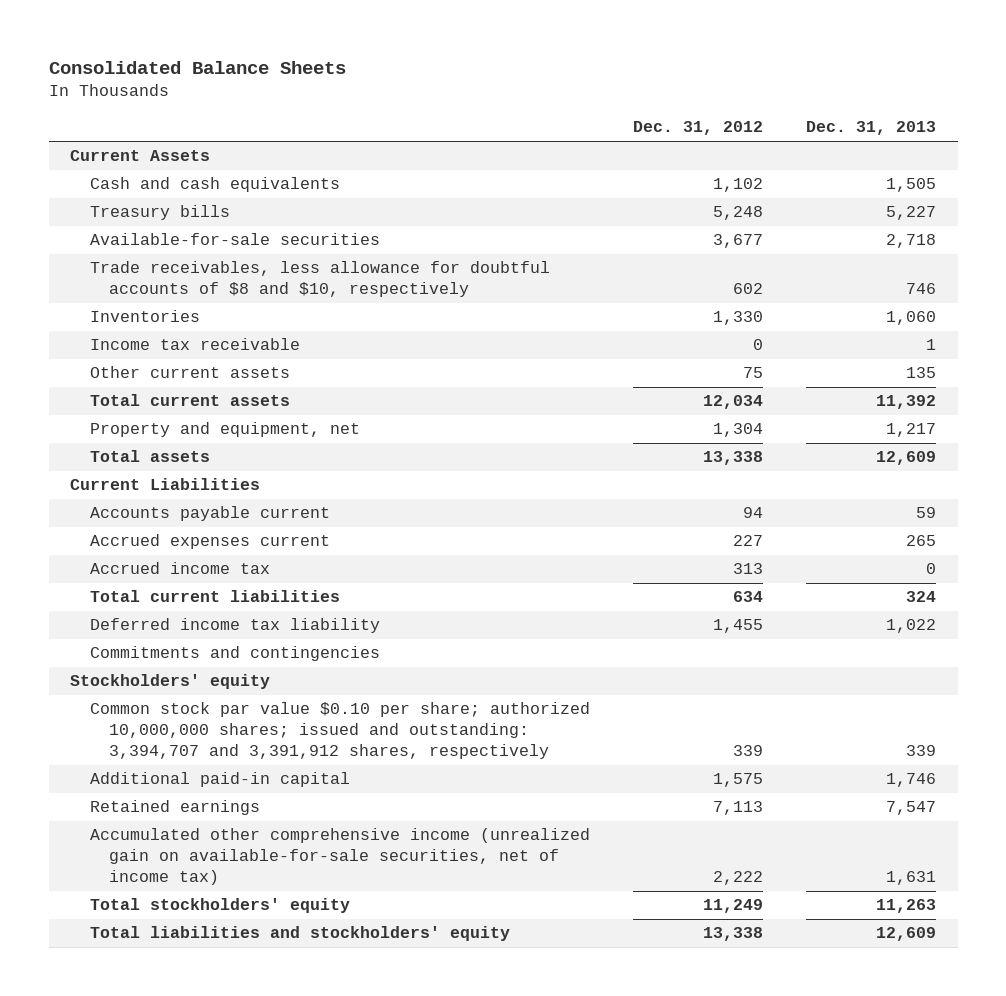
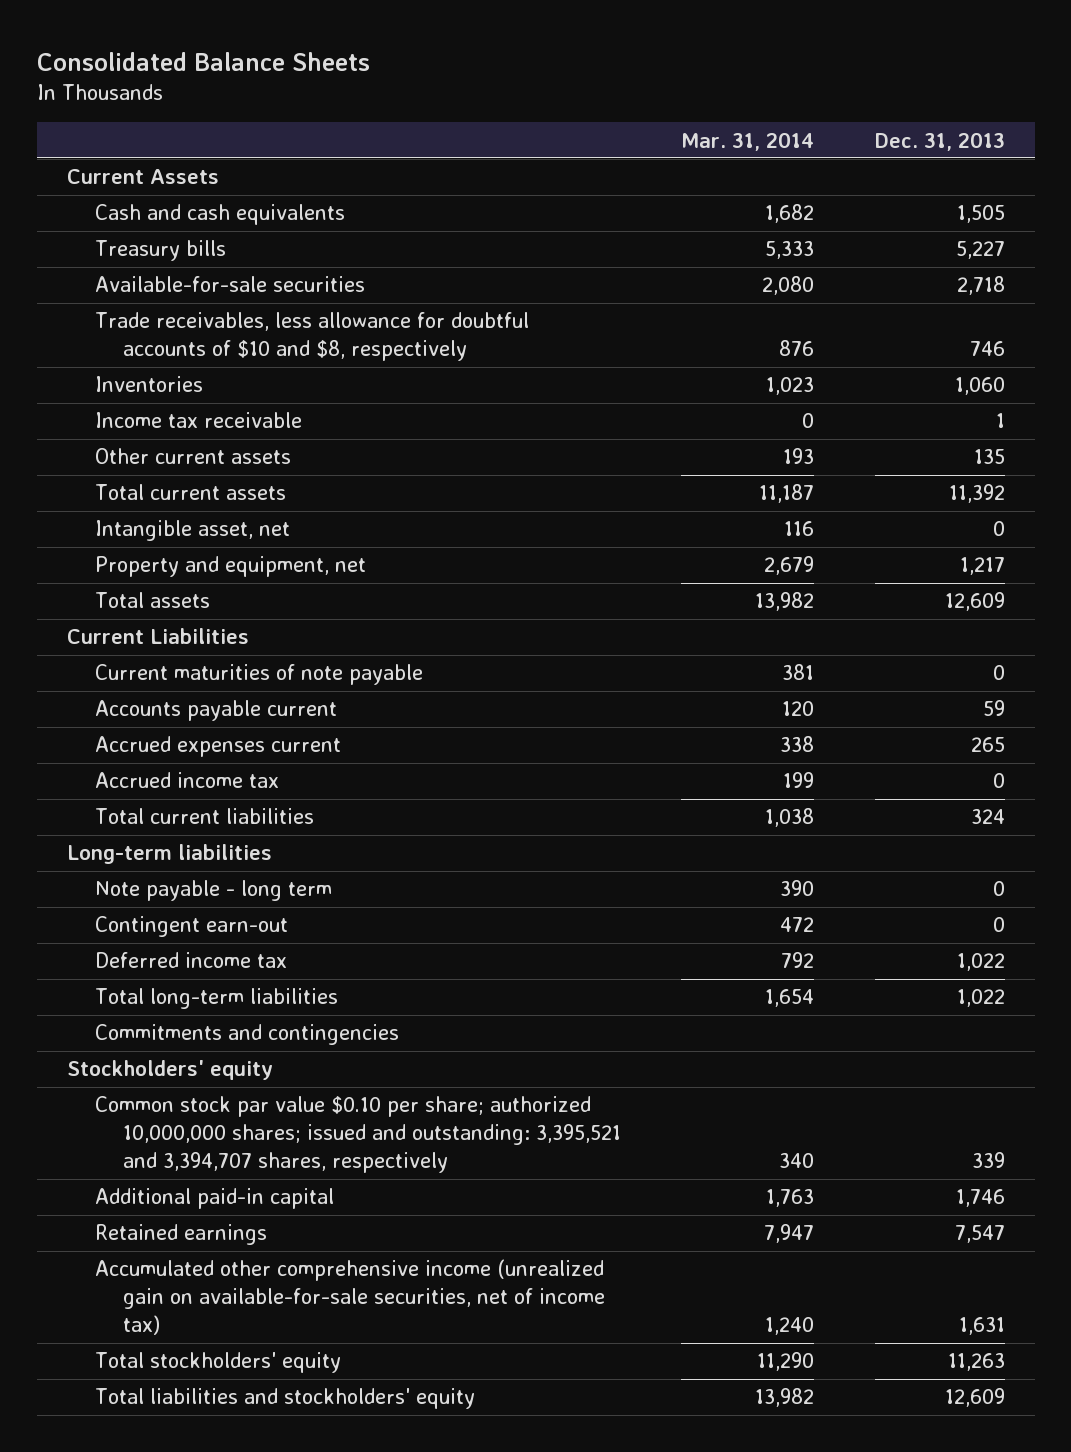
[632,121,763,136] Dec. 31, 2012 -> none
none -> [681,131,815,151] Mar. 31, 2014
[89,261,550,298] Trade receivables, less allowance for doubtful accounts of $8 and $10, respectively -> [94,312,529,362] Trade receivables, less allowance for doubtful accounts of $10 and $8, respectively
none -> [94,520,290,542] Intangible asset, net
none -> [94,664,423,686] Current maturities of note payable
none -> [66,844,272,865] Long-term liabilities
none -> [94,880,332,902] Note payable - long term
none -> [94,916,288,938] Contingent earn-out
[89,618,380,634] Deferred income tax liability -> [94,952,287,969] Deferred income tax
none -> [94,988,338,1010] Total long-term liabilities
[89,702,590,760] Common stock par value $0.10 per share; authorized 10,000,000 shares; issued and outstanding: 3,394,707 and 3,391,912 shares, respectively -> [94,1096,621,1174] Common stock par value $0.10 per share; authorized 10,000,000 shares; issued and outstanding: 3,395,521 and 3,394,707 shares, respectively

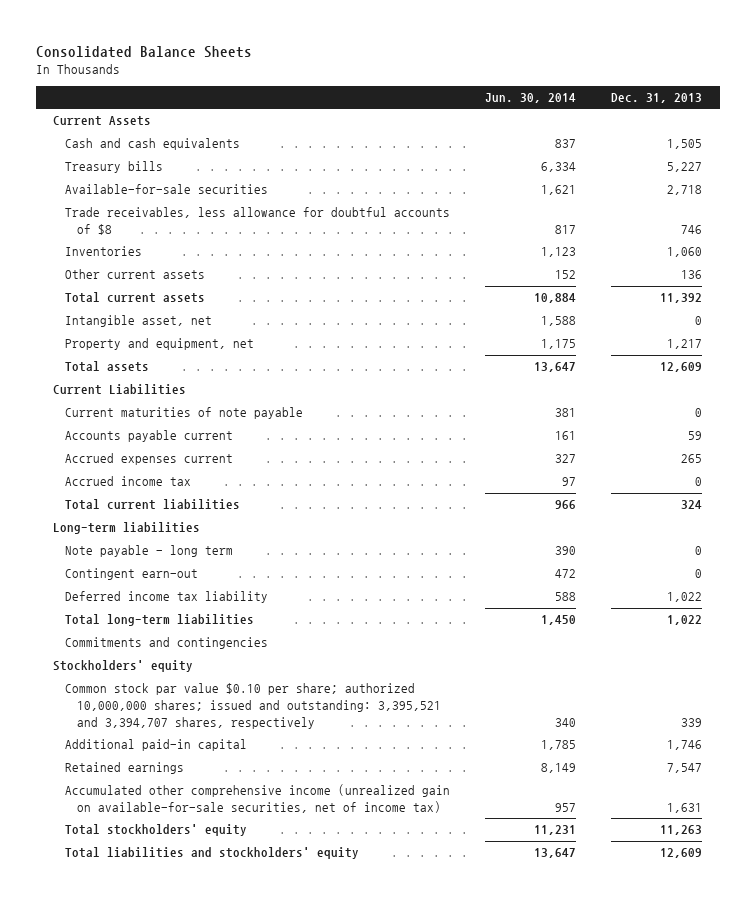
[681,131,815,151] Mar. 31, 2014 -> none
none -> [485,93,577,104] Jun. 30, 2014
[94,312,529,362] Trade receivables, less allowance for doubtful accounts of $10 and $8, respectively -> [65,207,451,236] Trade receivables, less allowance for doubtful accounts of $8
[94,412,302,429] Income tax receivable -> none
[973,449,1005,465] 135 -> [681,270,703,280] 136
[94,952,287,969] Deferred income tax -> [65,591,269,604] Deferred income tax liability

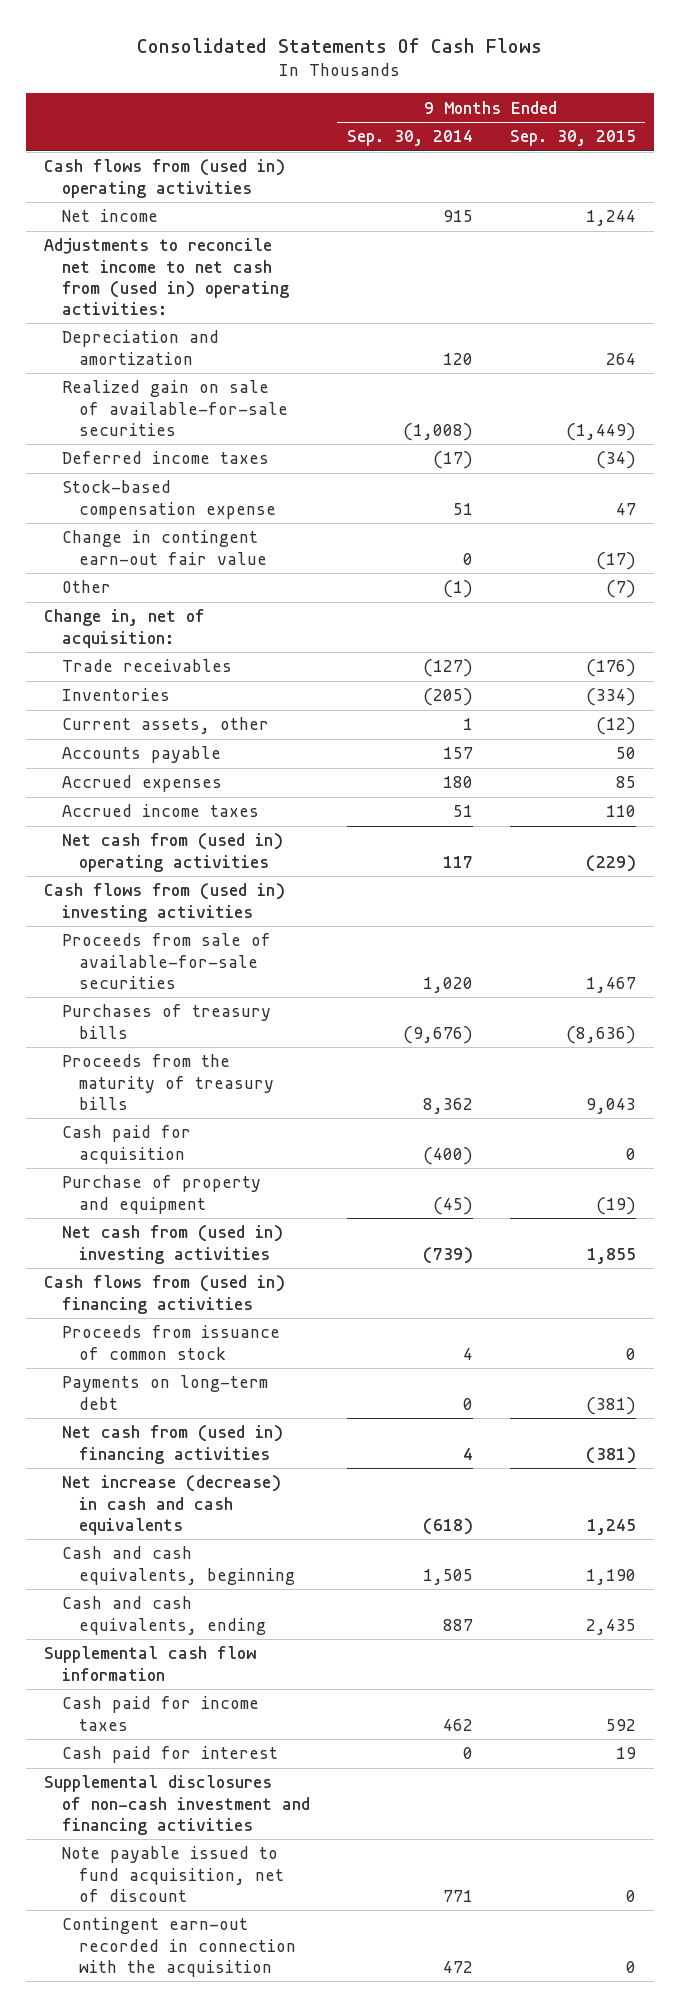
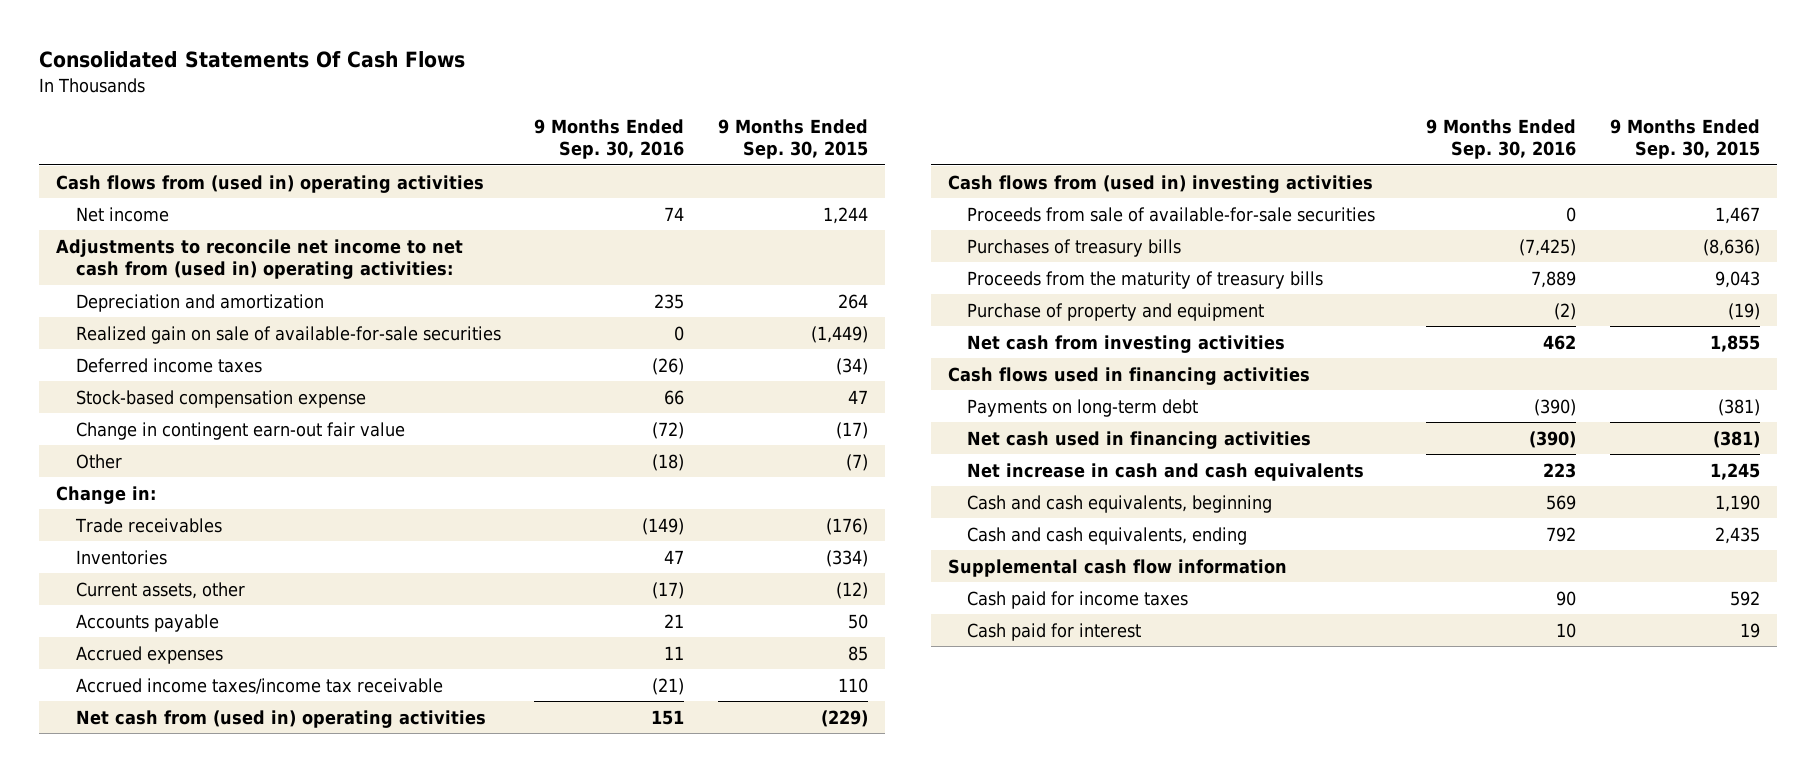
[346,130,473,147] Sep. 30, 2014 -> none
none -> [534,118,685,160] 9 Months Ended Sep. 30, 2016
[44,609,206,648] Change in, net of acquisition: -> [56,485,157,504] Change in:
[61,804,259,818] Accrued income taxes -> [75,677,443,694] Accrued income taxes/income tax receivable
[61,1125,191,1164] Cash paid for acquisition -> none
[61,1325,280,1360] Proceeds from issuance of common stock -> none
[61,1225,283,1264] Net cash from (used in) investing activities -> [967,334,1286,353] Net cash from investing activities
[44,1275,286,1314] Cash flows from (used in) financing activities -> [947,366,1310,385] Cash flows used in financing activities
[61,1425,283,1464] Net cash from (used in) financing activities -> [967,430,1312,449] Net cash used in financing activities
[61,1475,281,1535] Net increase (decrease) in cash and cash equivalents -> [967,462,1365,481] Net increase in cash and cash equivalents
[44,1775,310,1835] Supplemental disclosures of non-cash investment and financing activities -> none
[61,1846,284,1902] Note payable issued to fund acquisition, net of discount -> none
[61,1917,296,1977] Contingent earn-out recorded in connection with the acquisition -> none

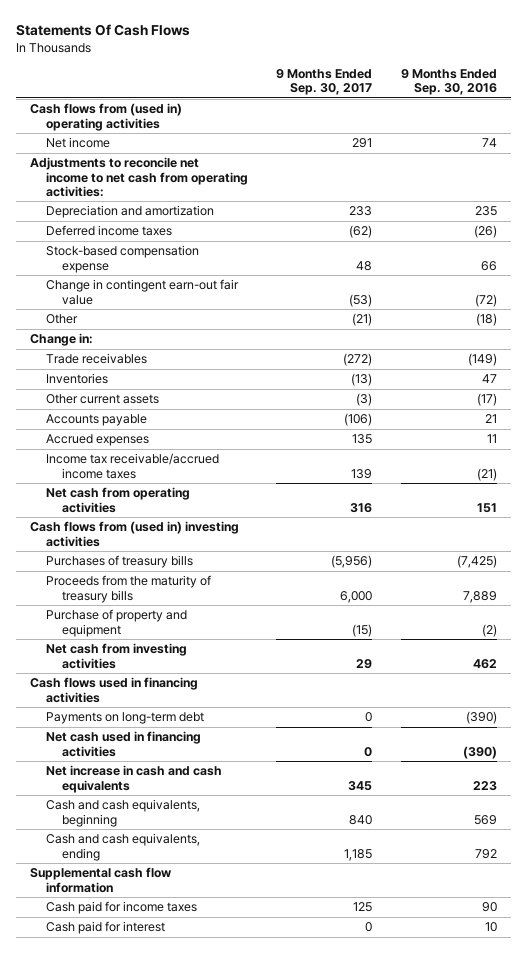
[39,51,466,69] Consolidated Statements Of Cash Flows -> [15,23,190,36] Statements Of Cash Flows
[718,118,869,160] 9 Months Ended Sep. 30, 2015 -> none
none -> [276,68,373,96] 9 Months Ended Sep. 30, 2017
[56,238,464,280] Adjustments to reconcile net income to net cash from (used in) operating activities: -> [29,157,249,197] Adjustments to reconcile net income to net cash from operating activities:
[75,325,501,344] Realized gain on sale of available-for-sale securities -> none
[75,581,245,599] Current assets, other -> [46,394,160,405] Other current assets
[75,677,443,694] Accrued income taxes/income tax receivable -> [46,453,220,479] Income tax receivable/accrued income taxes
[75,709,486,728] Net cash from (used in) operating activities -> [46,487,191,513] Net cash from operating activities
[967,206,1376,222] Proceeds from sale of available-for-sale securities -> none

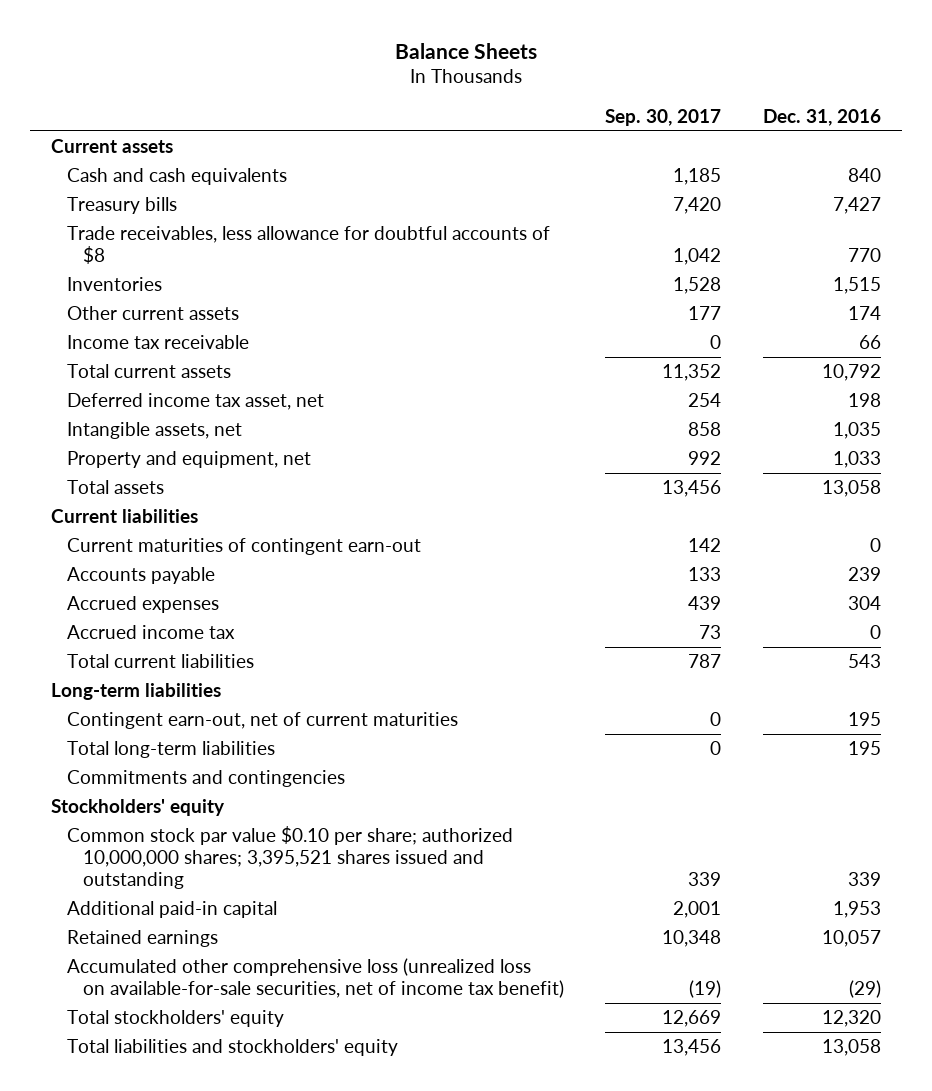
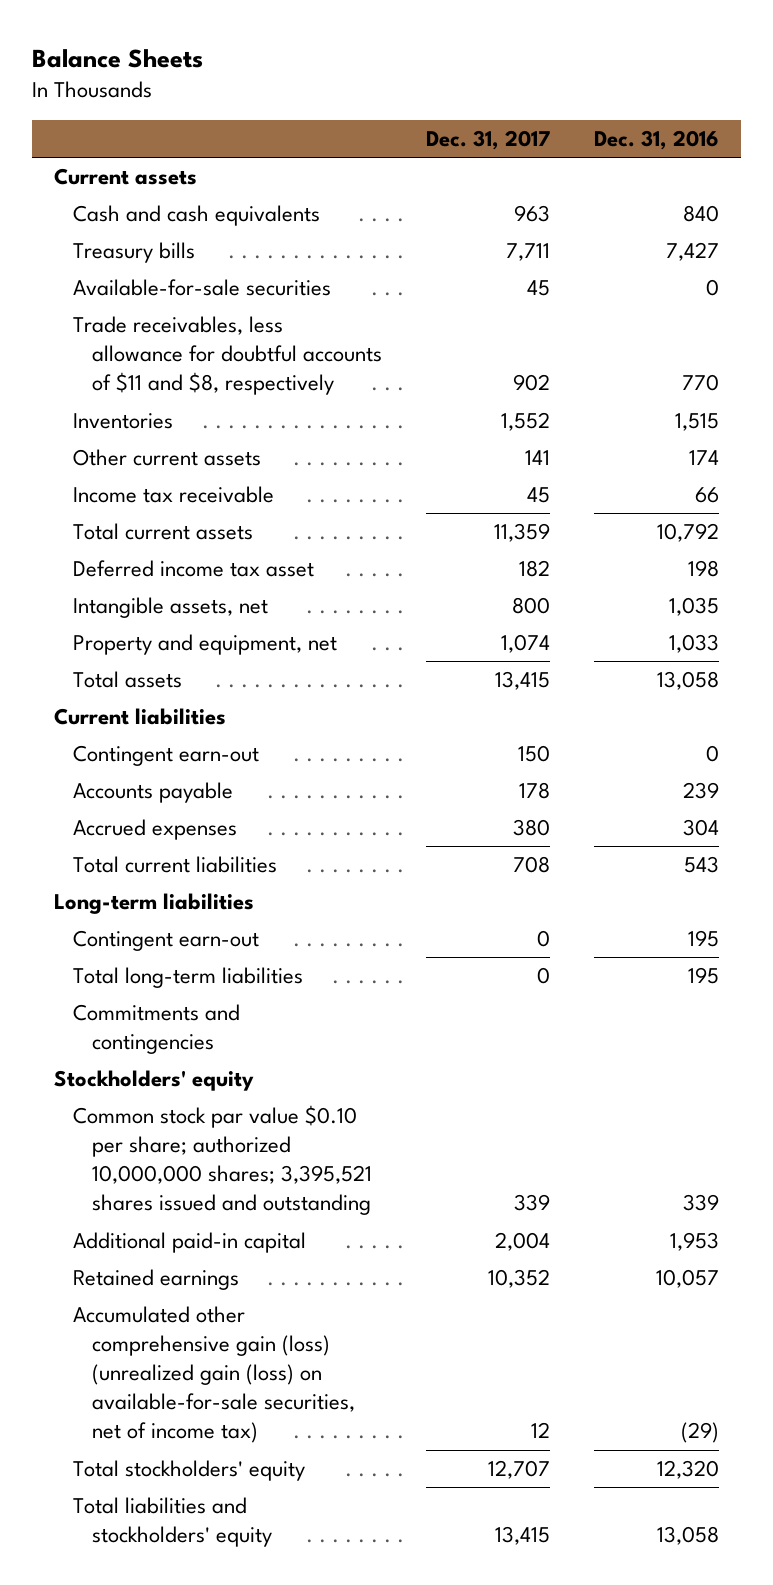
[605,108,722,126] Sep. 30, 2017 -> none
none -> [426,129,551,150] Dec. 31, 2017
none -> [73,279,332,297] Available-for-sale securities
[66,226,550,264] Trade receivables, less allowance for doubtful accounts of $8 -> [73,316,383,396] Trade receivables, less allowance for doubtful accounts of $11 and $8, respectively
[66,393,324,411] Deferred income tax asset, net -> [73,560,315,578] Deferred income tax asset
[66,538,421,556] Current maturities of contingent earn-out -> [73,745,260,767] Contingent earn-out
[66,625,235,640] Accrued income tax -> none
[66,712,458,730] Contingent earn-out, net of current maturities -> [73,930,260,952] Contingent earn-out
[66,958,564,998] Accumulated other comprehensive loss (unrealized loss on available-for-sale securities, net of income tax benefit) -> [73,1306,356,1444] Accumulated other comprehensive gain (loss) (unrealized gain (loss) on available-for-sale securities, net of income tax)

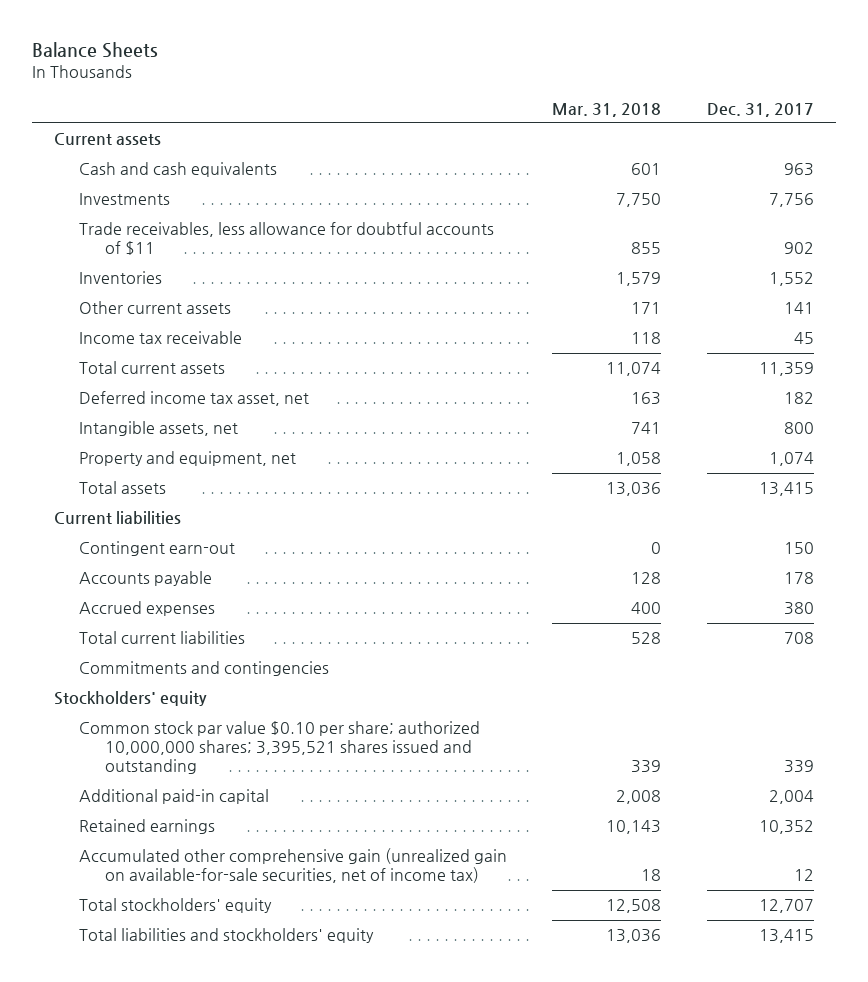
[594,129,720,150] Dec. 31, 2016 -> none
none -> [552,102,662,117] Mar. 31, 2018
[73,242,196,264] Treasury bills -> none
[73,279,332,297] Available-for-sale securities -> none
none -> [79,193,171,206] Investments
[73,316,383,396] Trade receivables, less allowance for doubtful accounts of $11 and $8, respectively -> [79,222,495,256] Trade receivables, less allowance for doubtful accounts of $11
[73,560,315,578] Deferred income tax asset -> [79,391,310,407] Deferred income tax asset, net
[53,893,254,915] Long-term liabilities -> none
[73,930,260,952] Contingent earn-out -> none
[73,967,304,989] Total long-term liabilities -> none
[73,1306,356,1444] Accumulated other comprehensive gain (loss) (unrealized gain (loss) on available-for-sale securities, net of income tax) -> [79,848,508,884] Accumulated other comprehensive gain (unrealized gain on available-for-sale securities, net of income tax)

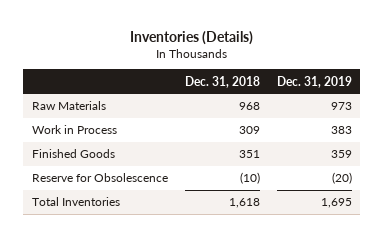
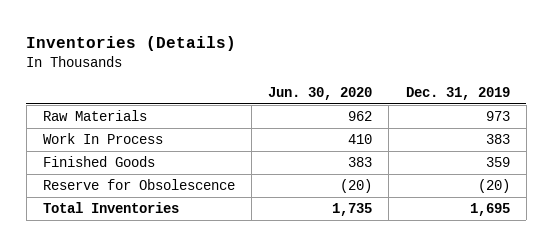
[184,75,260,88] Dec. 31, 2018 -> none
none -> [268,86,373,100] Jun. 30, 2020
[31,125,117,135] Work in Process -> [42,133,163,145] Work In Process

